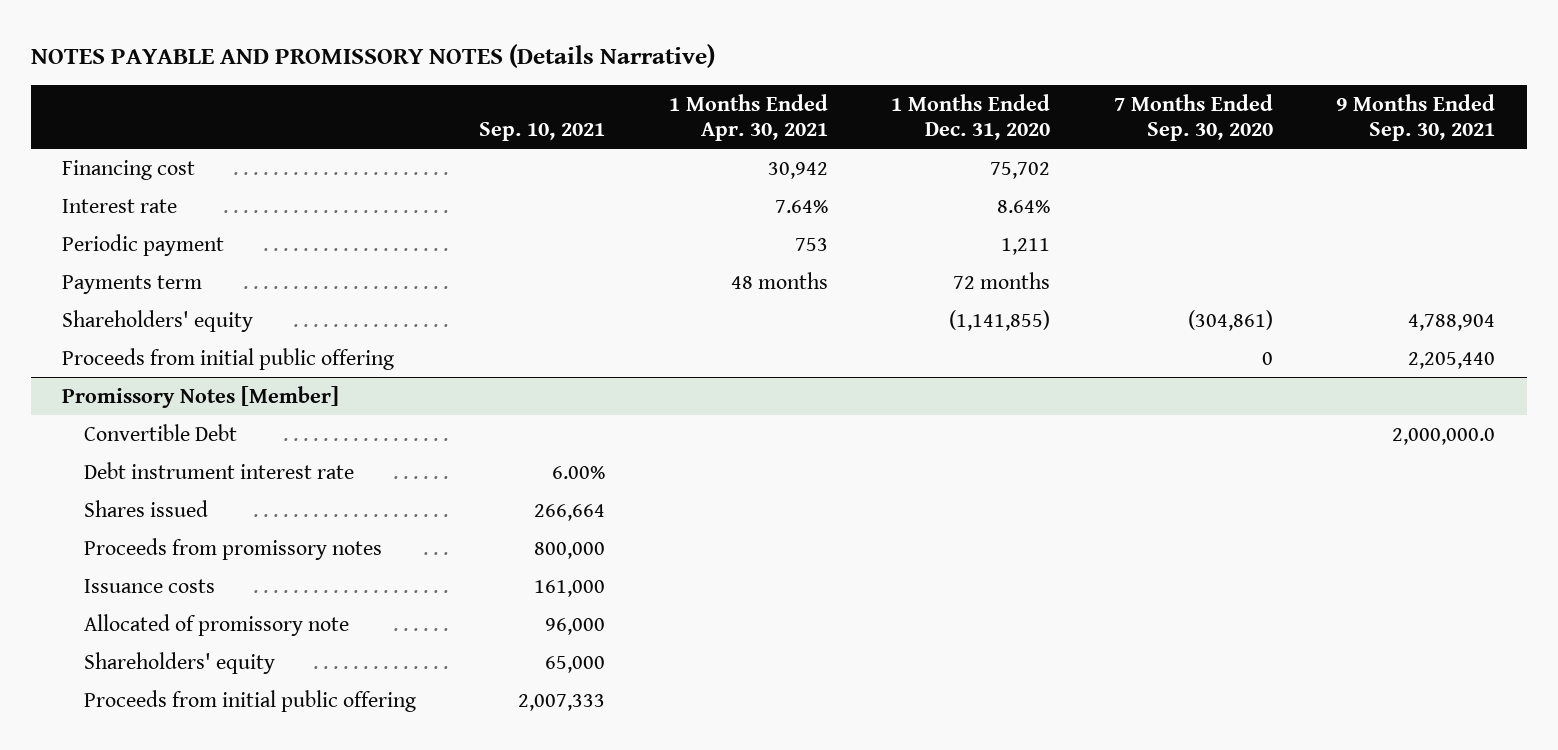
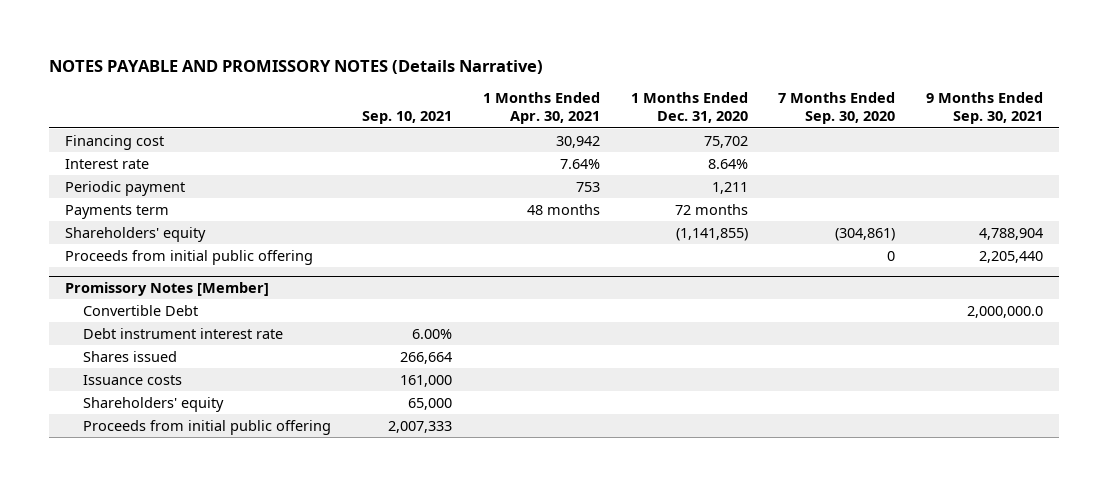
[83,537,382,560] Proceeds from promissory notes -> none
[83,613,349,636] Allocated of promissory note -> none

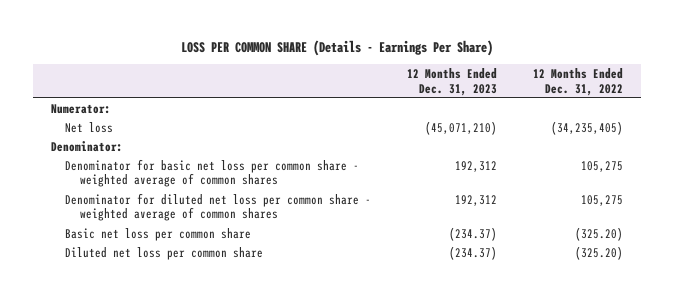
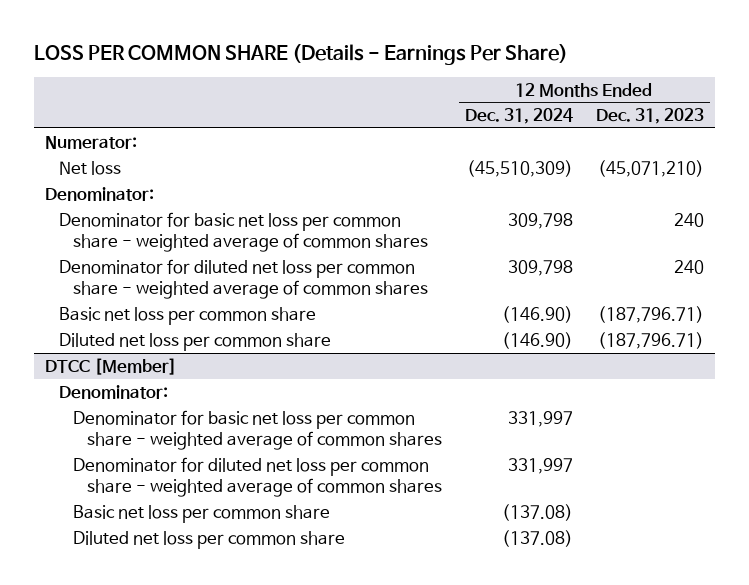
[533,68,624,96] 12 Months Ended Dec. 31, 2022 -> none
none -> [464,108,573,125] Dec. 31, 2024
[455,160,498,172] 192,312 -> [673,212,704,227] 240
[455,194,498,206] 192,312 -> [673,259,704,274] 240
[449,226,498,241] (234.37) -> [597,305,704,323] (187,796.71)
[449,245,498,260] (234.37) -> [597,331,704,349] (187,796.71)
none -> [45,357,178,375] DTCC [Member]
none -> [59,384,169,399] Denominator:
none -> [73,409,442,451] Denominator for basic net loss per common share - weighted average of common shares
none -> [73,456,442,498] Denominator for diluted net loss per common share - weighted average of common shares
none -> [73,504,331,523] Basic net loss per common share
none -> [73,530,346,549] Diluted net loss per common share

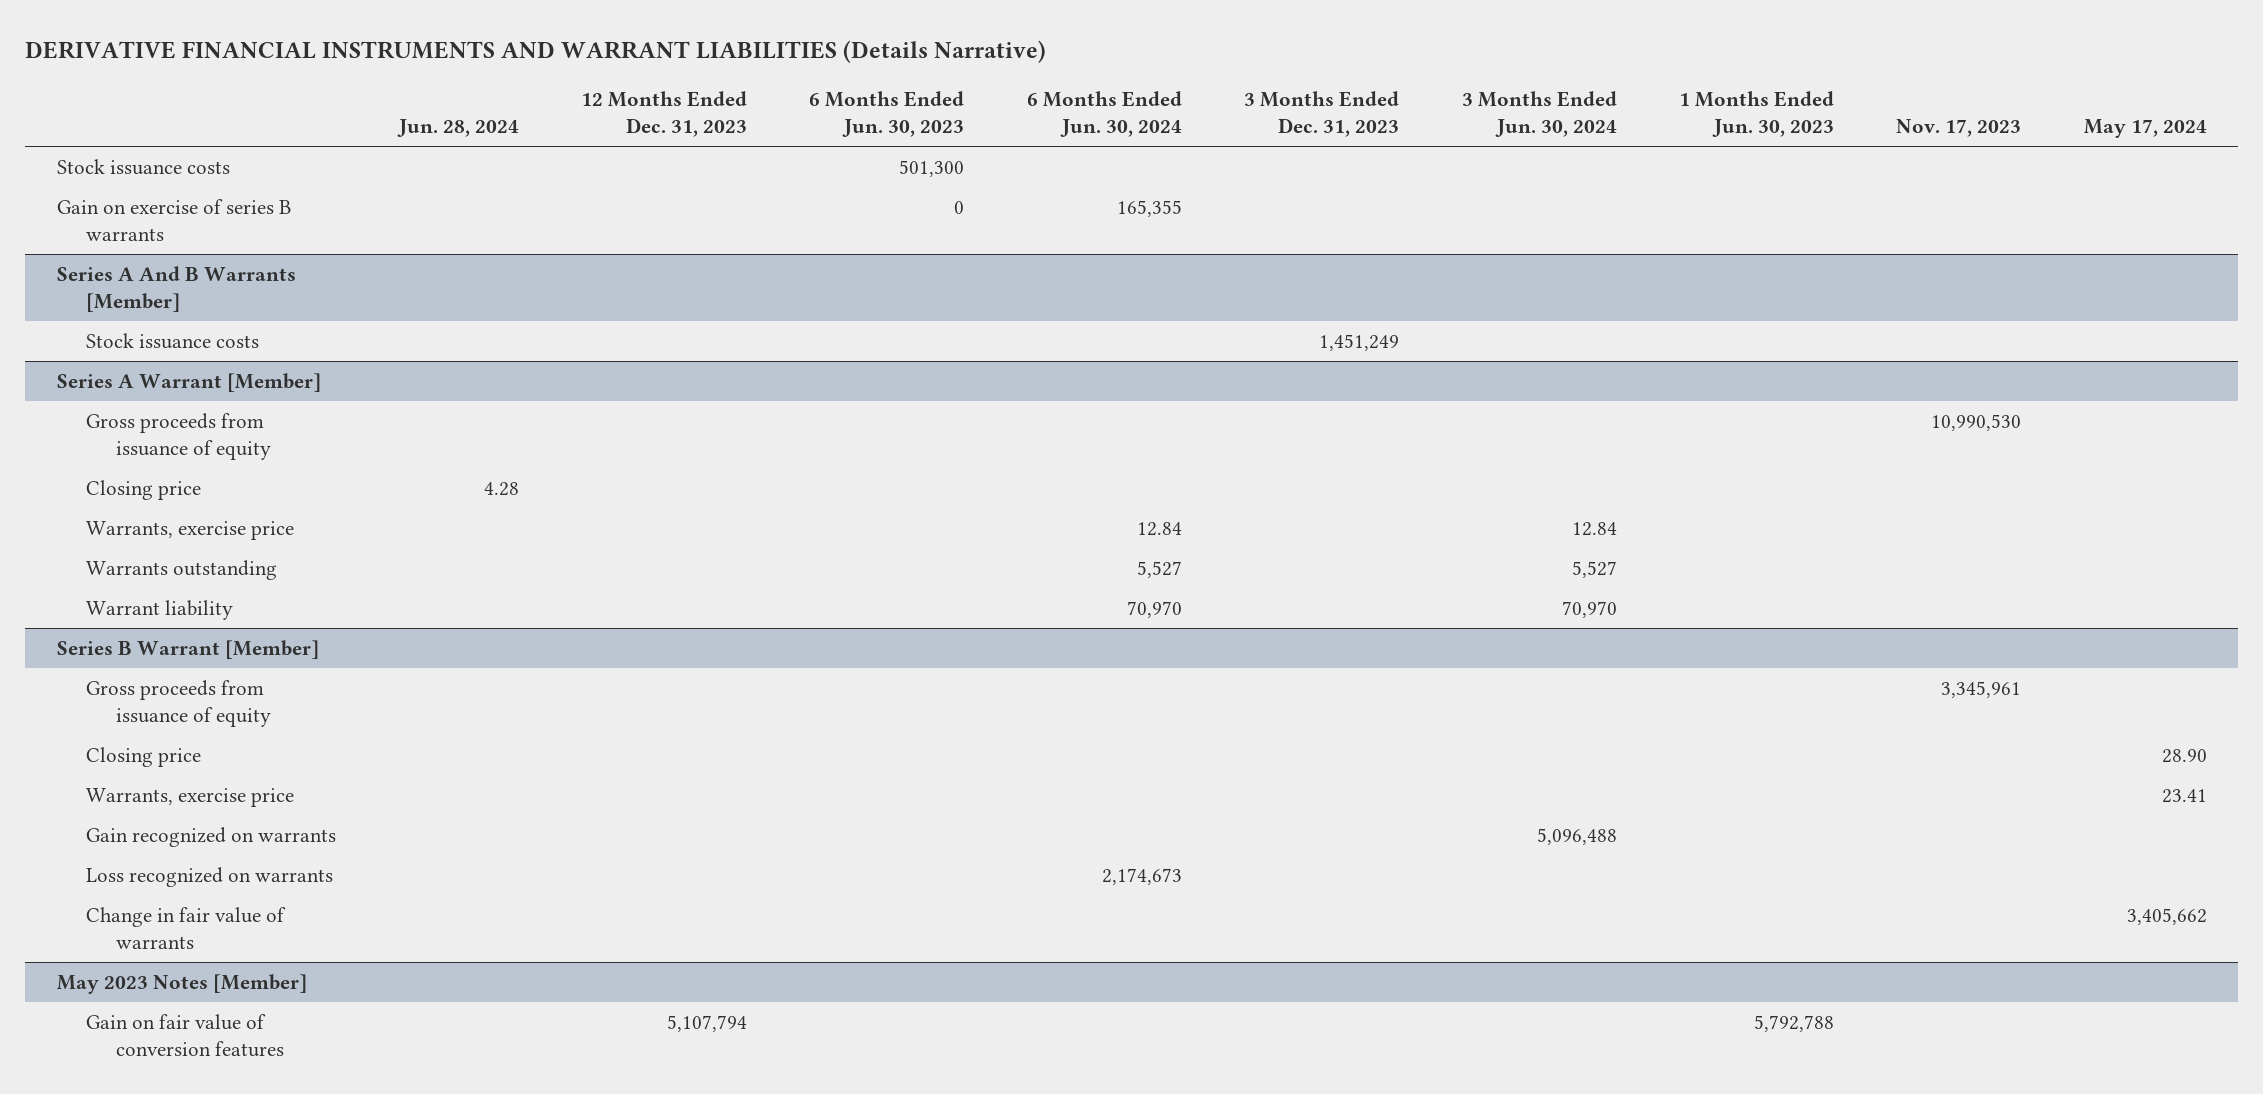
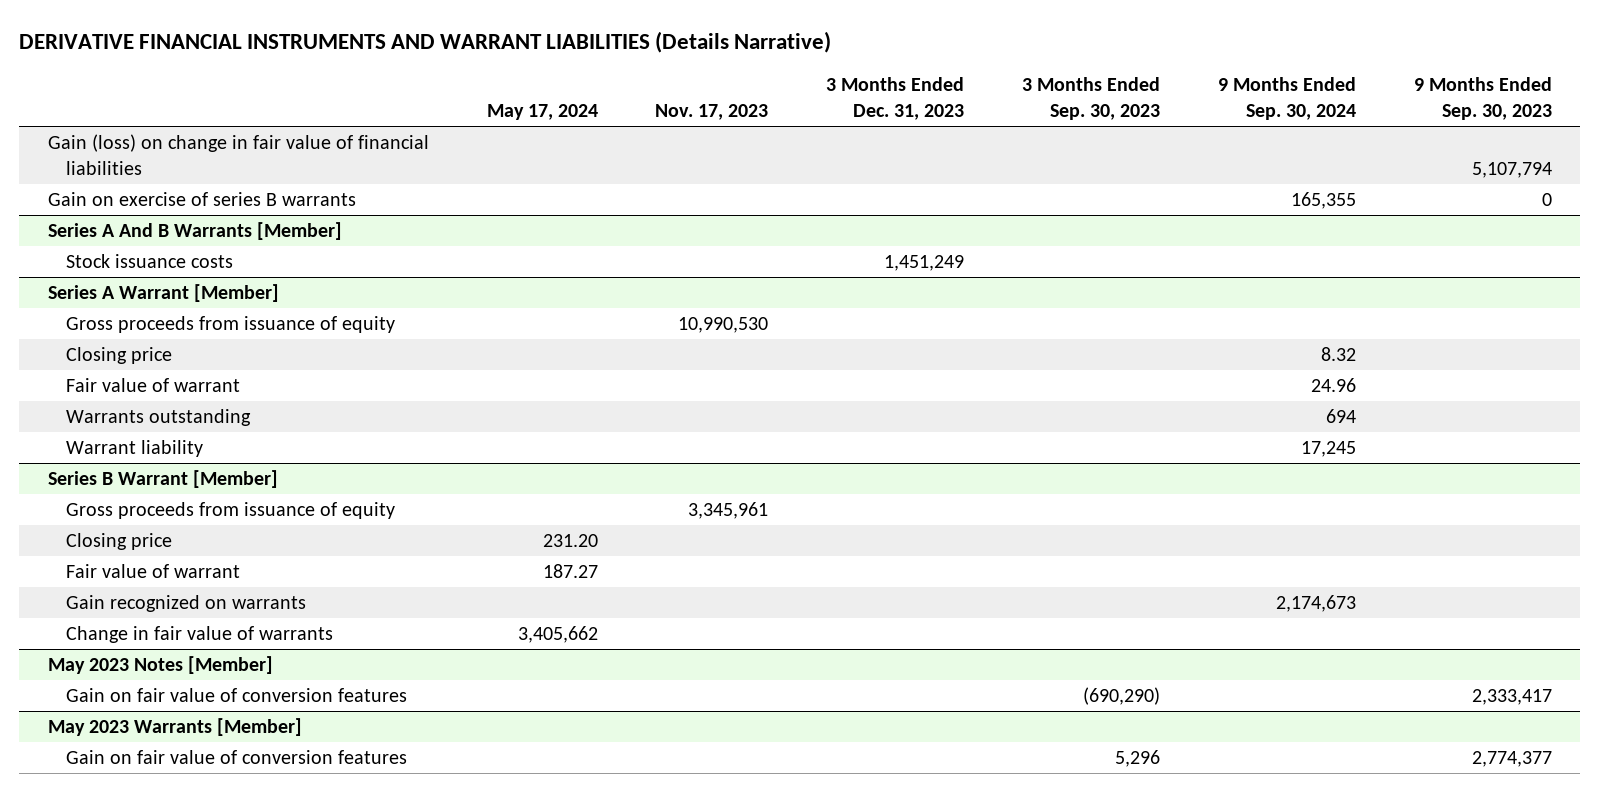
[396,118,519,137] Jun. 28, 2024 -> none
[580,91,747,137] 12 Months Ended Dec. 31, 2023 -> none
[809,91,965,137] 6 Months Ended Jun. 30, 2023 -> none
[1026,91,1182,137] 6 Months Ended Jun. 30, 2024 -> none
[1461,91,1617,137] 3 Months Ended Jun. 30, 2024 -> none
[1679,91,1835,137] 1 Months Ended Jun. 30, 2023 -> none
none -> [1021,77,1160,120] 3 Months Ended Sep. 30, 2023
none -> [1217,77,1356,120] 9 Months Ended Sep. 30, 2024
none -> [1413,77,1552,120] 9 Months Ended Sep. 30, 2023
[56,159,230,176] Stock issuance costs -> none
none -> [47,134,429,175] Gain (loss) on change in fair value of financial liabilities
[86,521,295,541] Warrants, exercise price -> [66,378,241,393] Fair value of warrant
[86,788,295,808] Warrants, exercise price -> none
[2161,749,2207,764] 28.90 -> [542,534,598,548] 231.20
none -> [66,564,241,579] Fair value of warrant
[86,867,334,888] Loss recognized on warrants -> none
none -> [47,718,302,737] May 2023 Warrants [Member]
none -> [66,750,408,765] Gain on fair value of conversion features

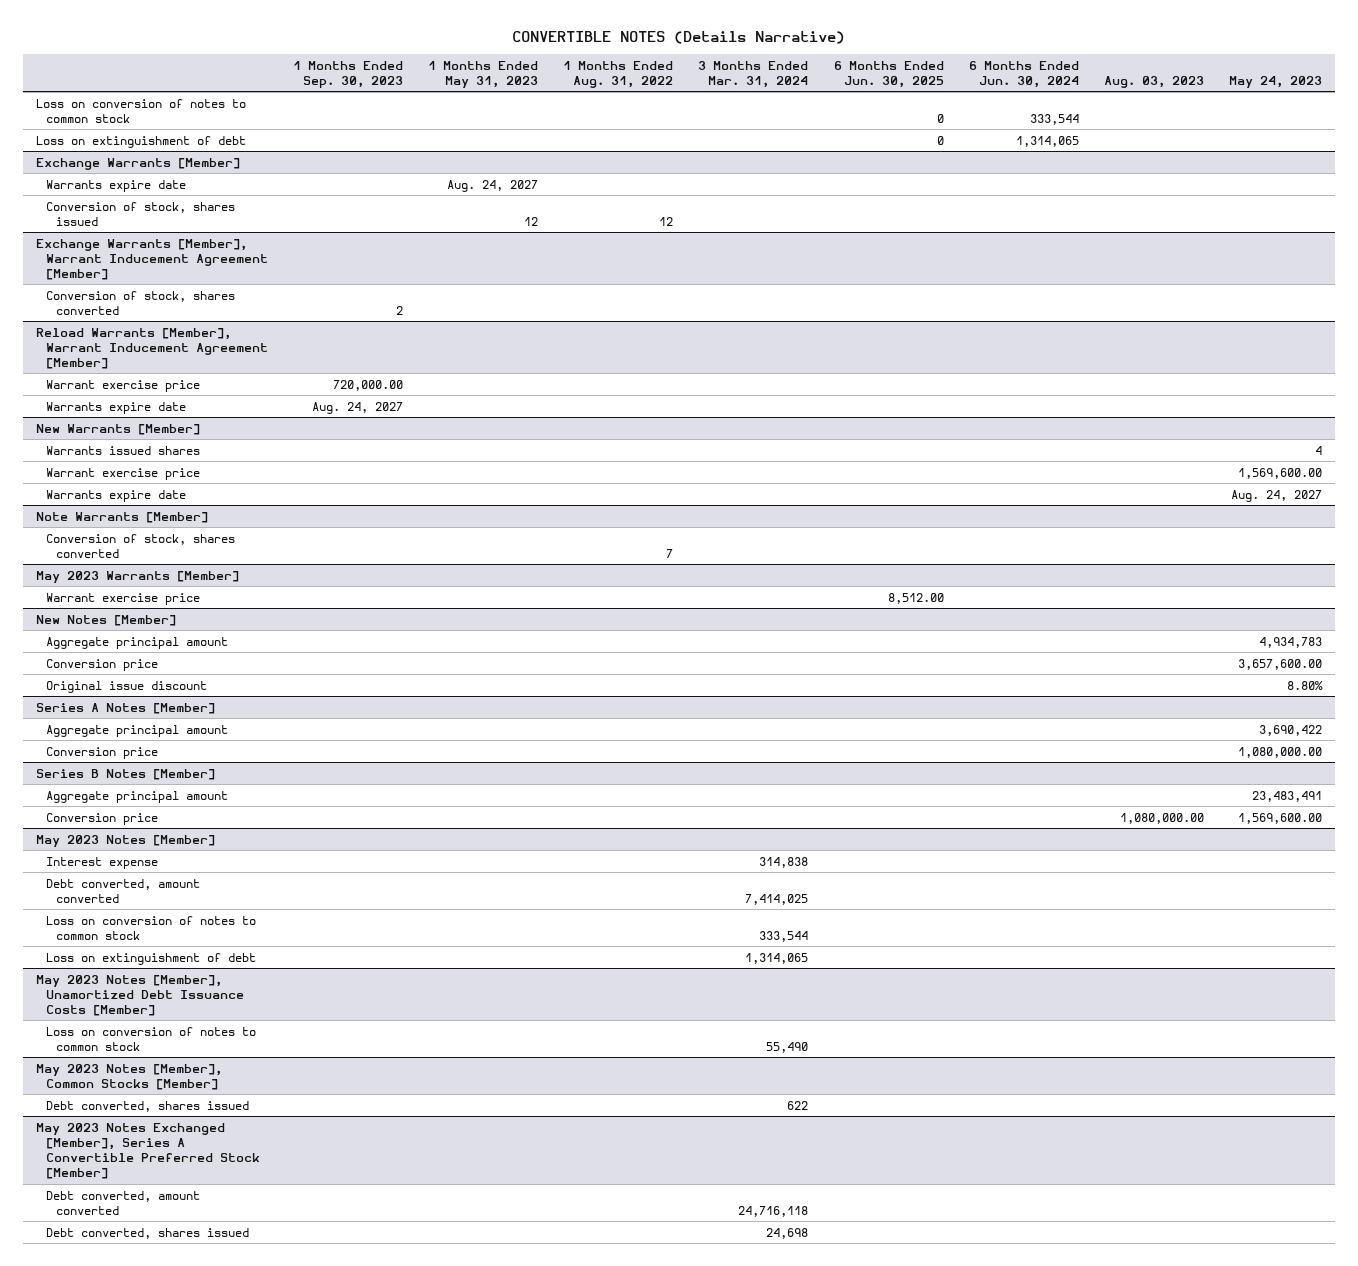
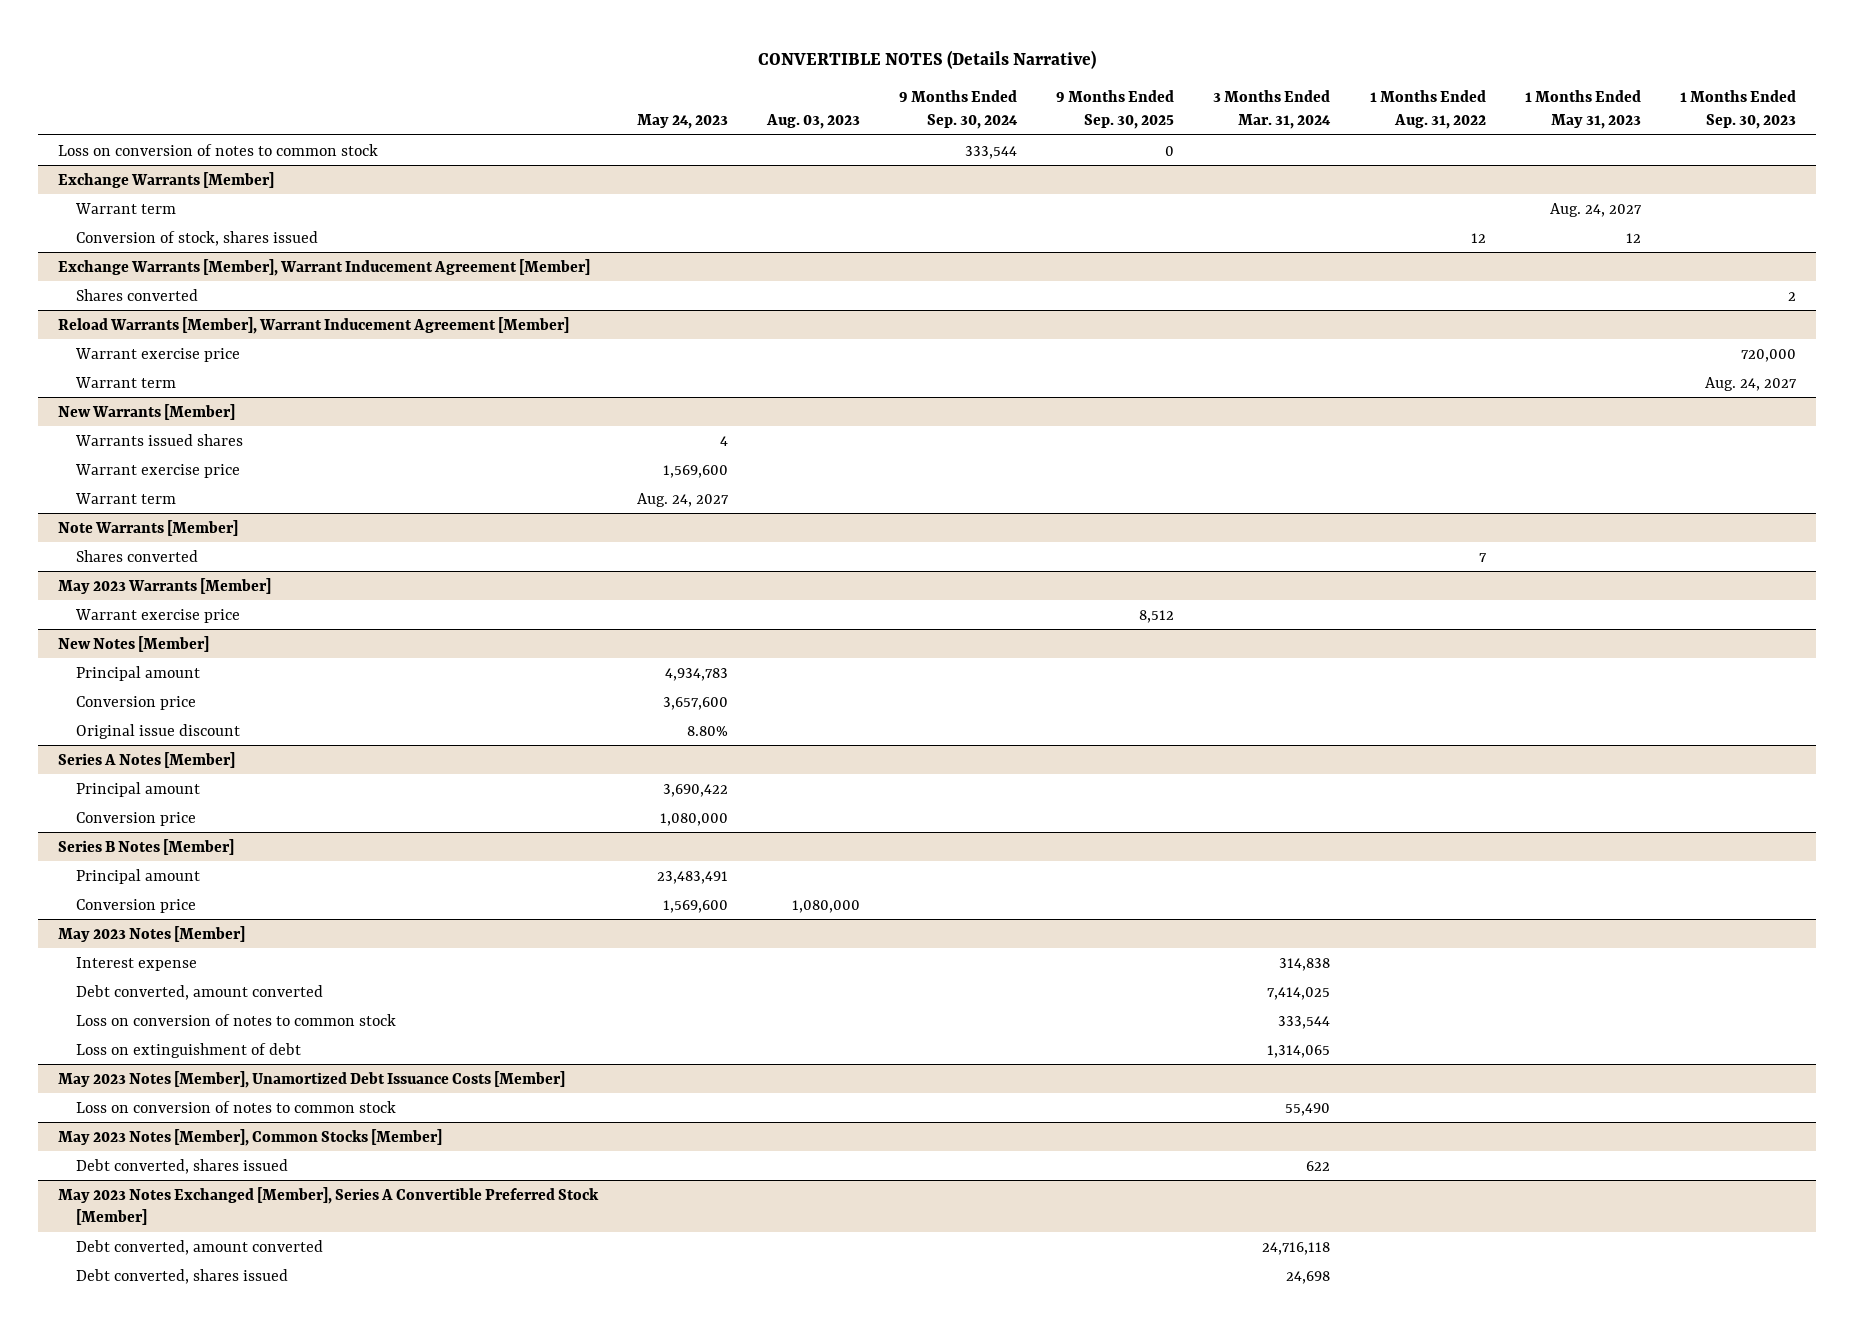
[833,60,944,89] 6 Months Ended Jun. 30, 2025 -> none
[968,60,1079,89] 6 Months Ended Jun. 30, 2024 -> none
none -> [899,90,1019,129] 9 Months Ended Sep. 30, 2024
none -> [1056,90,1175,129] 9 Months Ended Sep. 30, 2025
[35,135,246,148] Loss on extinguishment of debt -> none
[45,179,186,192] Warrants expire date -> [74,202,176,214] Warrant term
[45,290,235,315] Conversion of stock, shares converted -> [75,288,198,301] Shares converted
[332,379,403,391] 720,000.00 -> [1740,348,1796,362] 720,000
[45,401,186,414] Warrants expire date -> [74,376,176,388] Warrant term
[1238,467,1323,479] 1,569,600.00 -> [662,464,728,478] 1,569,600
[45,489,186,502] Warrants expire date -> [74,492,176,504] Warrant term
[45,533,235,558] Conversion of stock, shares converted -> [75,549,198,562] Shares converted
[45,636,228,649] Aggregate principal amount -> [75,665,200,681] Principal amount
[1238,658,1323,670] 3,657,600.00 -> [662,696,728,710] 3,657,600
[45,724,228,737] Aggregate principal amount -> [75,781,200,797] Principal amount
[1238,746,1323,758] 1,080,000.00 -> [659,812,728,826] 1,080,000
[45,790,228,803] Aggregate principal amount -> [75,868,200,884] Principal amount
[1119,812,1204,824] 1,080,000.00 -> [791,899,860,913] 1,080,000
[1238,812,1323,824] 1,569,600.00 -> [662,899,728,913] 1,569,600

